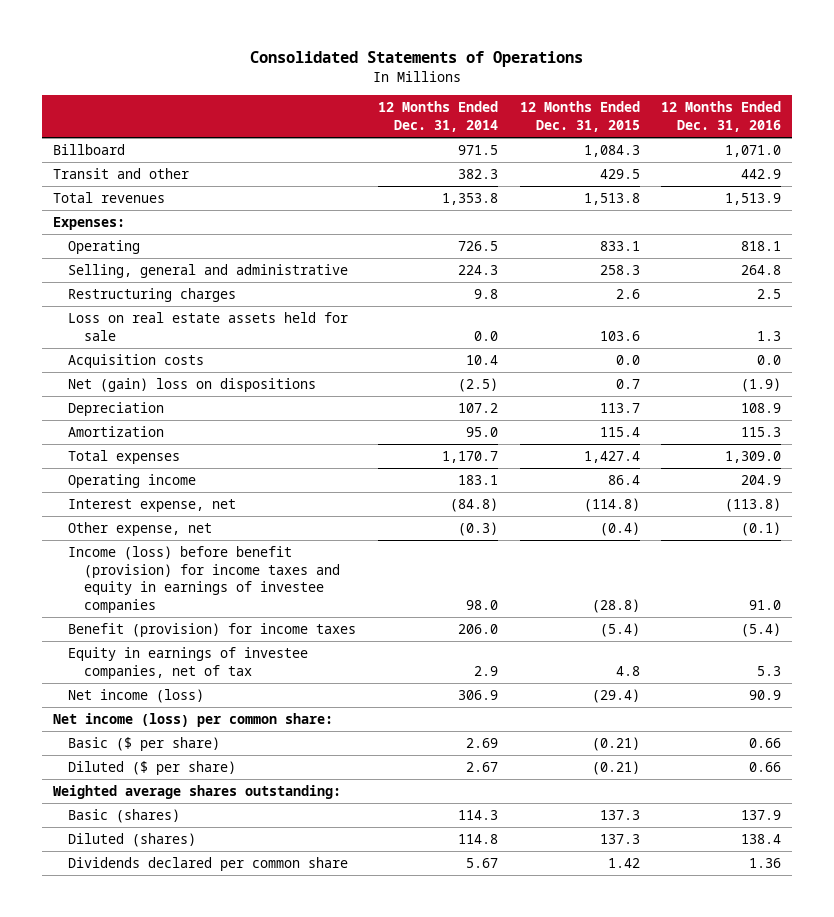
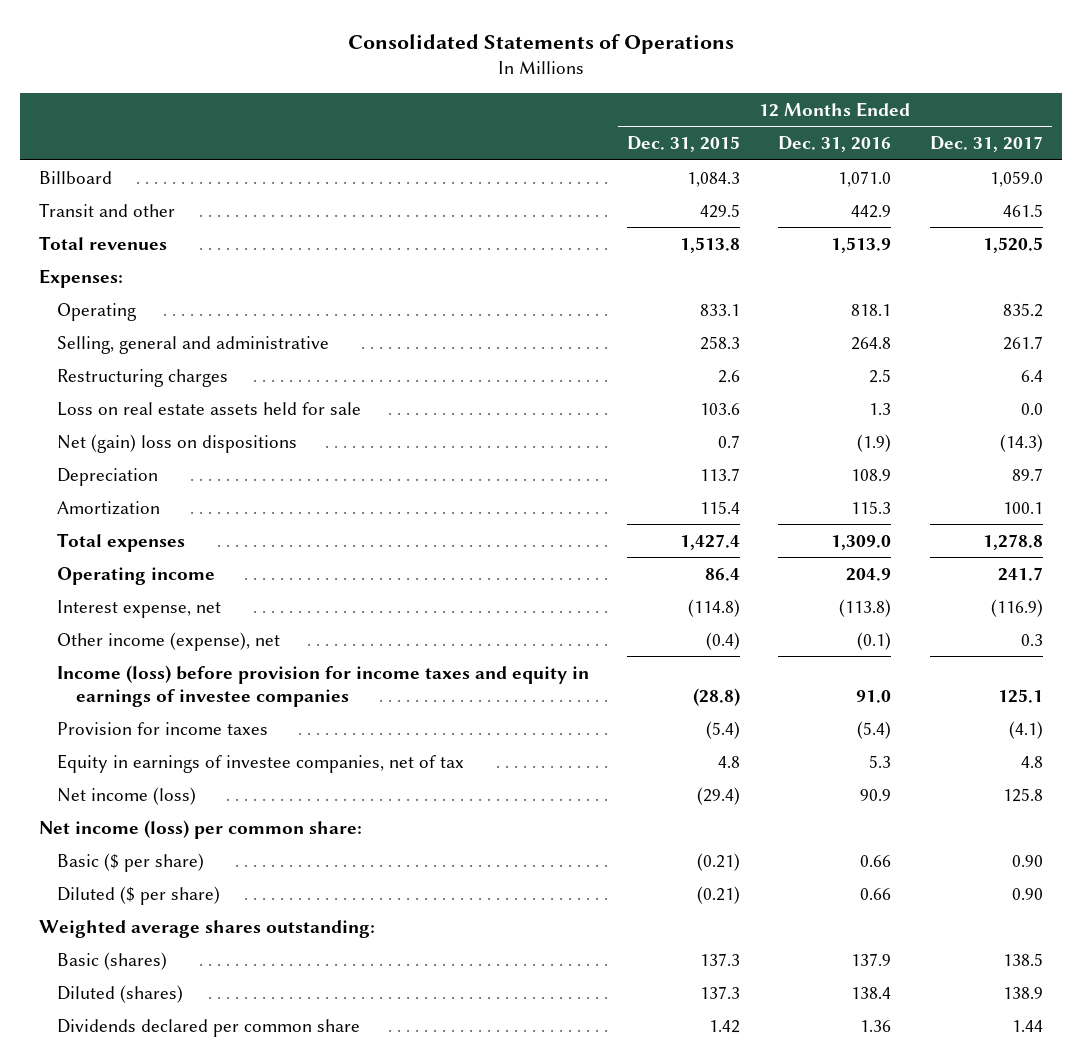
[378,101,499,132] 12 Months Ended Dec. 31, 2014 -> none
none -> [929,136,1043,153] Dec. 31, 2017
[68,353,205,368] Acquisition costs -> none
[68,521,213,536] Other expense, net -> [57,631,281,651] Other income (expense), net
[68,545,341,613] Income (loss) before benefit (provision) for income taxes and equity in earnings of investee companies -> [57,664,590,707] Income (loss) before provision for income taxes and equity in earnings of investee companies
[68,622,357,637] Benefit (provision) for income taxes -> [57,721,269,735] Provision for income taxes

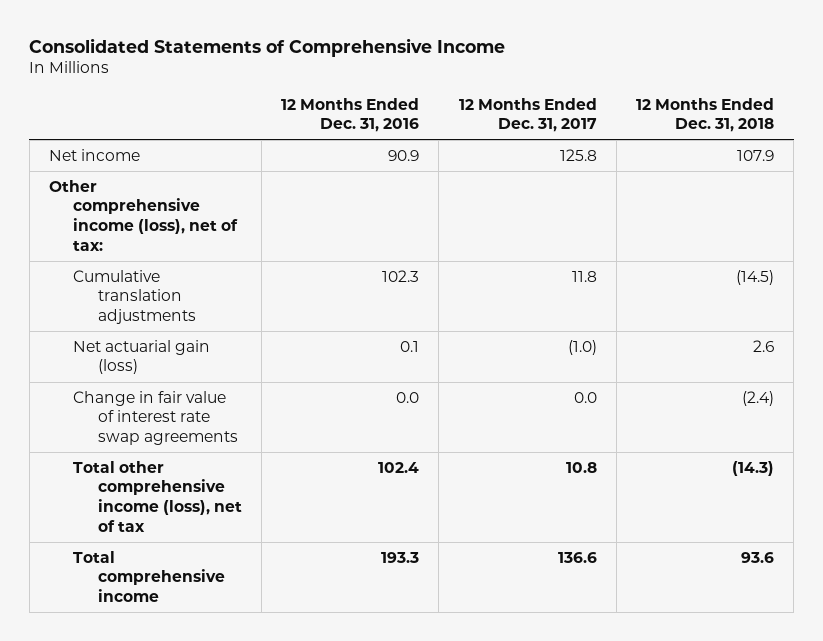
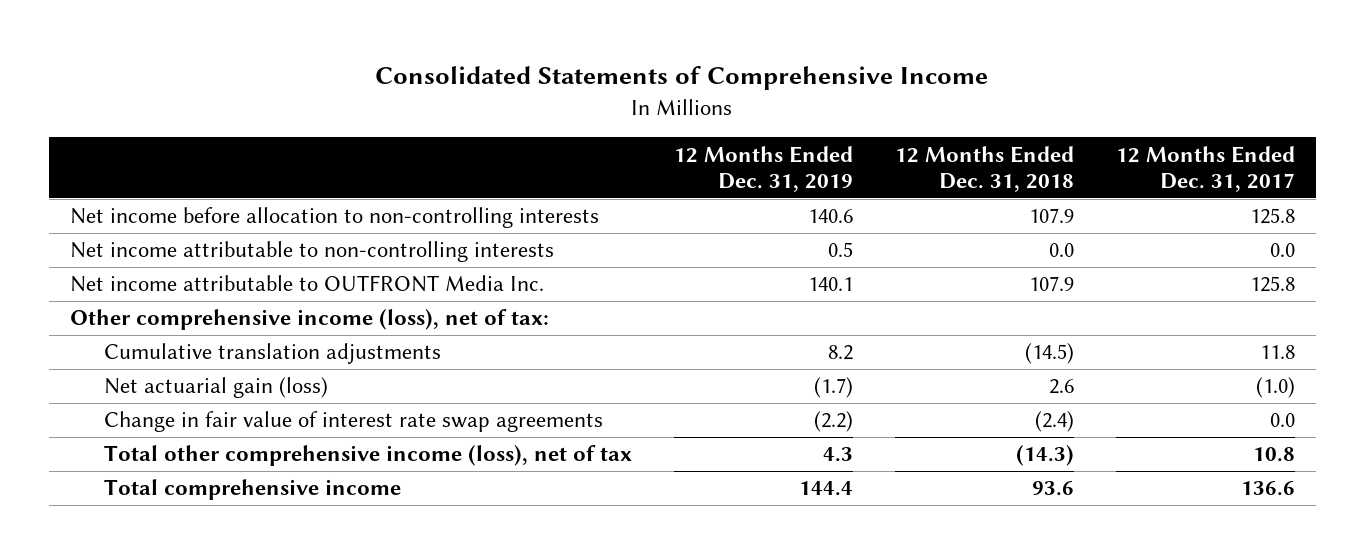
[281,97,420,133] 12 Months Ended Dec. 31, 2016 -> none
none -> [673,145,853,193] 12 Months Ended Dec. 31, 2019
none -> [69,207,599,229] Net income before allocation to non-controlling interests
none -> [69,241,554,263] Net income attributable to non-controlling interests
[48,148,140,161] Net income -> [69,275,544,293] Net income attributable to OUTFRONT Media Inc.

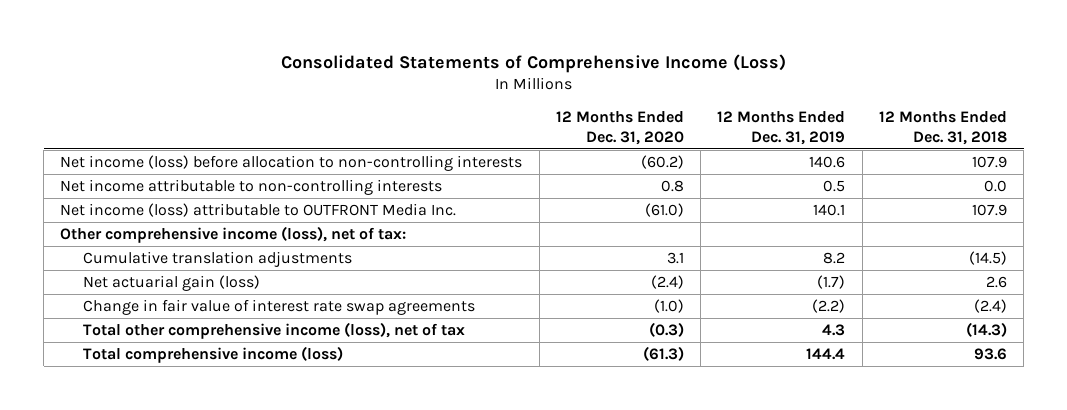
[375,66,989,91] Consolidated Statements of Comprehensive Income -> [280,54,786,74] Consolidated Statements of Comprehensive Income (Loss)
[1116,145,1296,193] 12 Months Ended Dec. 31, 2017 -> none
none -> [555,110,684,145] 12 Months Ended Dec. 31, 2020
[69,207,599,229] Net income before allocation to non-controlling interests -> [60,154,523,171] Net income (loss) before allocation to non-controlling interests
[69,275,544,293] Net income attributable to OUTFRONT Media Inc. -> [60,202,457,217] Net income (loss) attributable to OUTFRONT Media Inc.
[103,479,401,501] Total comprehensive income -> [82,345,343,363] Total comprehensive income (loss)

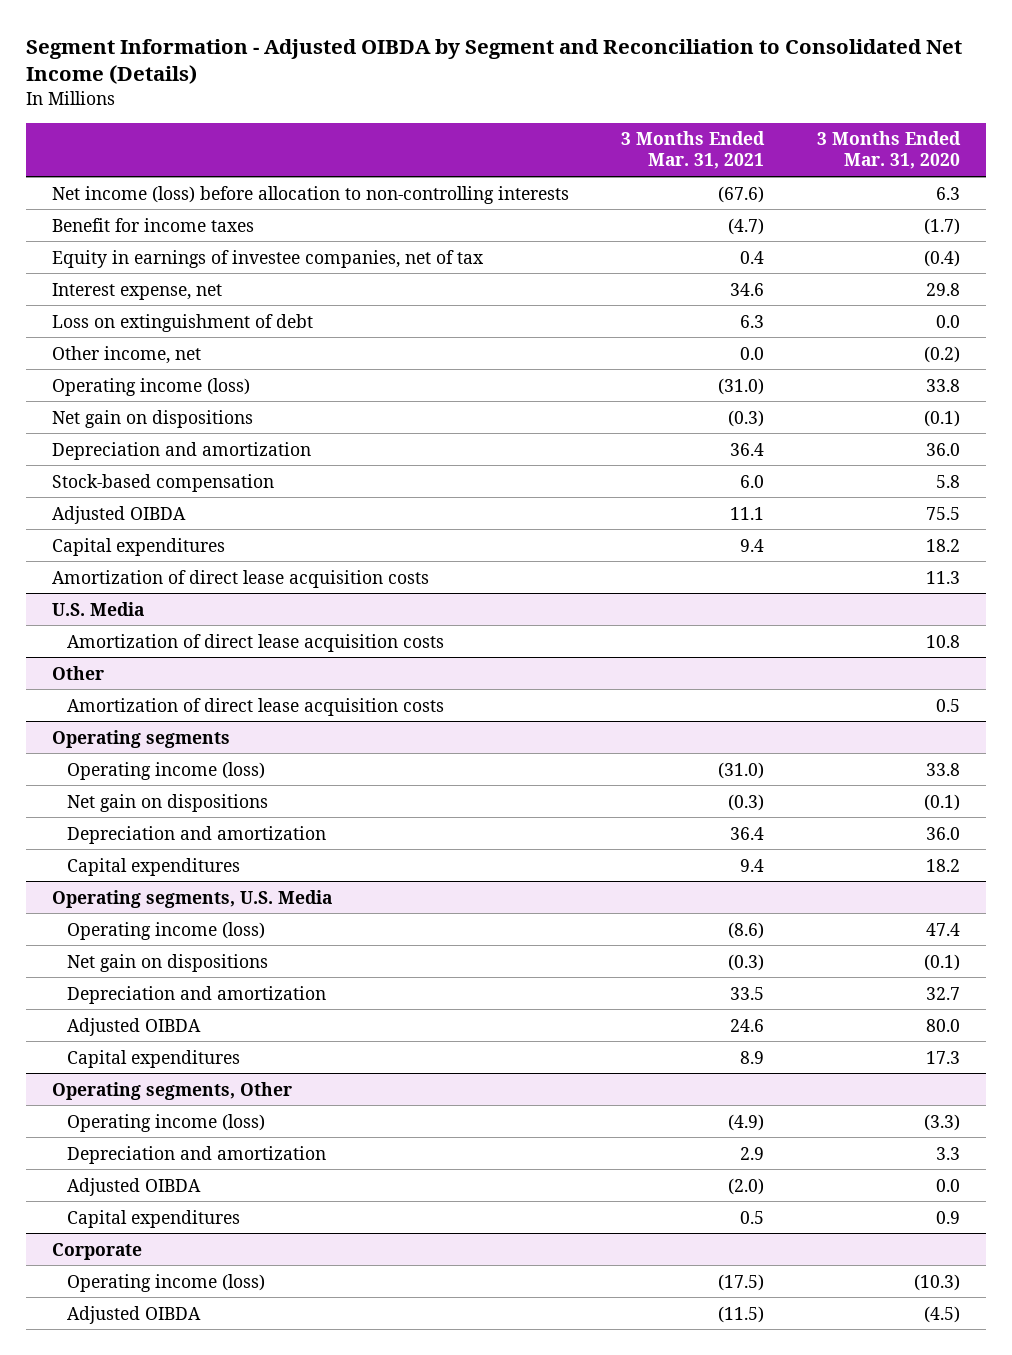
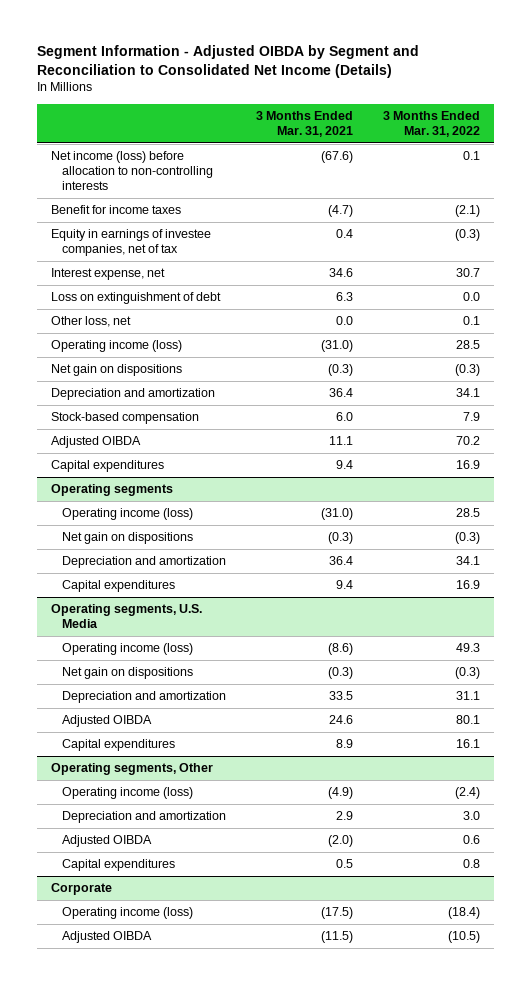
[816,131,961,170] 3 Months Ended Mar. 31, 2020 -> none
none -> [382,110,480,138] 3 Months Ended Mar. 31, 2022
[52,345,202,364] Other income, net -> [51,316,132,328] Other loss, net
[52,569,430,588] Amortization of direct lease acquisition costs -> none
[52,601,145,616] U.S. Media -> none
[66,633,444,652] Amortization of direct lease acquisition costs -> none
[52,665,105,680] Other -> none
[66,697,444,716] Amortization of direct lease acquisition costs -> none

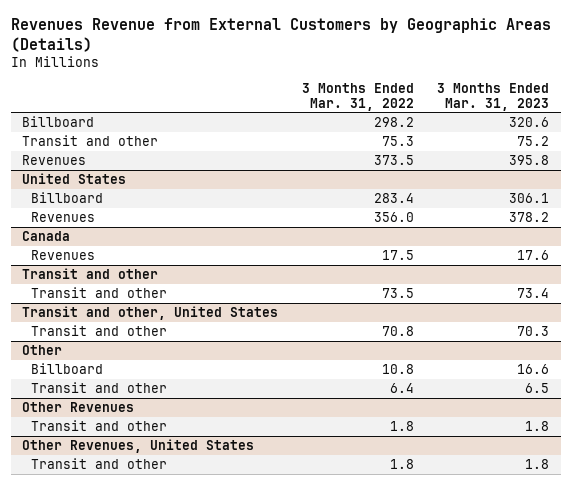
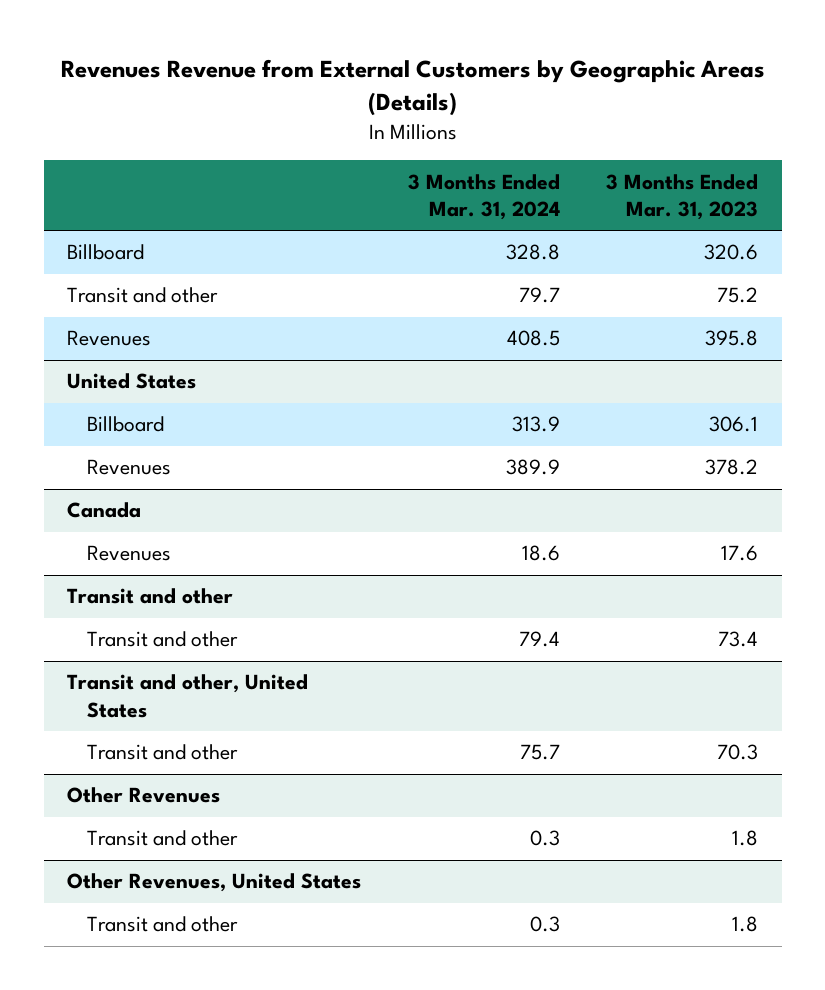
[301,83,414,111] 3 Months Ended Mar. 31, 2022 -> none
none -> [407,173,560,220] 3 Months Ended Mar. 31, 2024
[22,344,63,355] Other -> none
[31,362,104,374] Billboard -> none
[31,381,168,393] Transit and other -> none

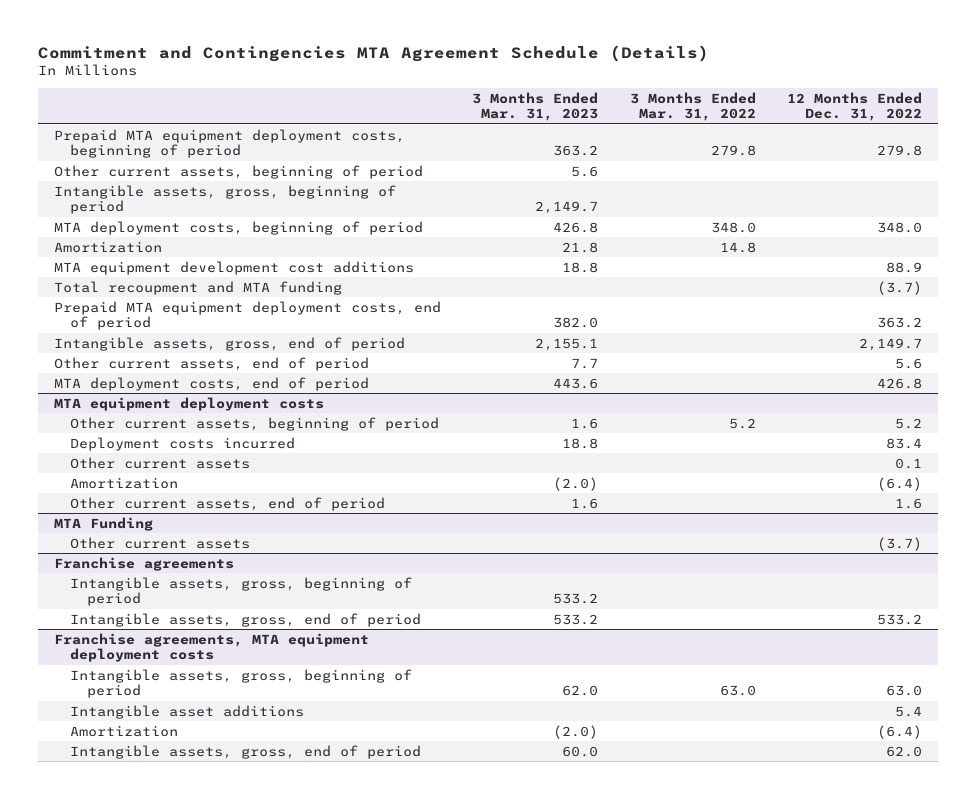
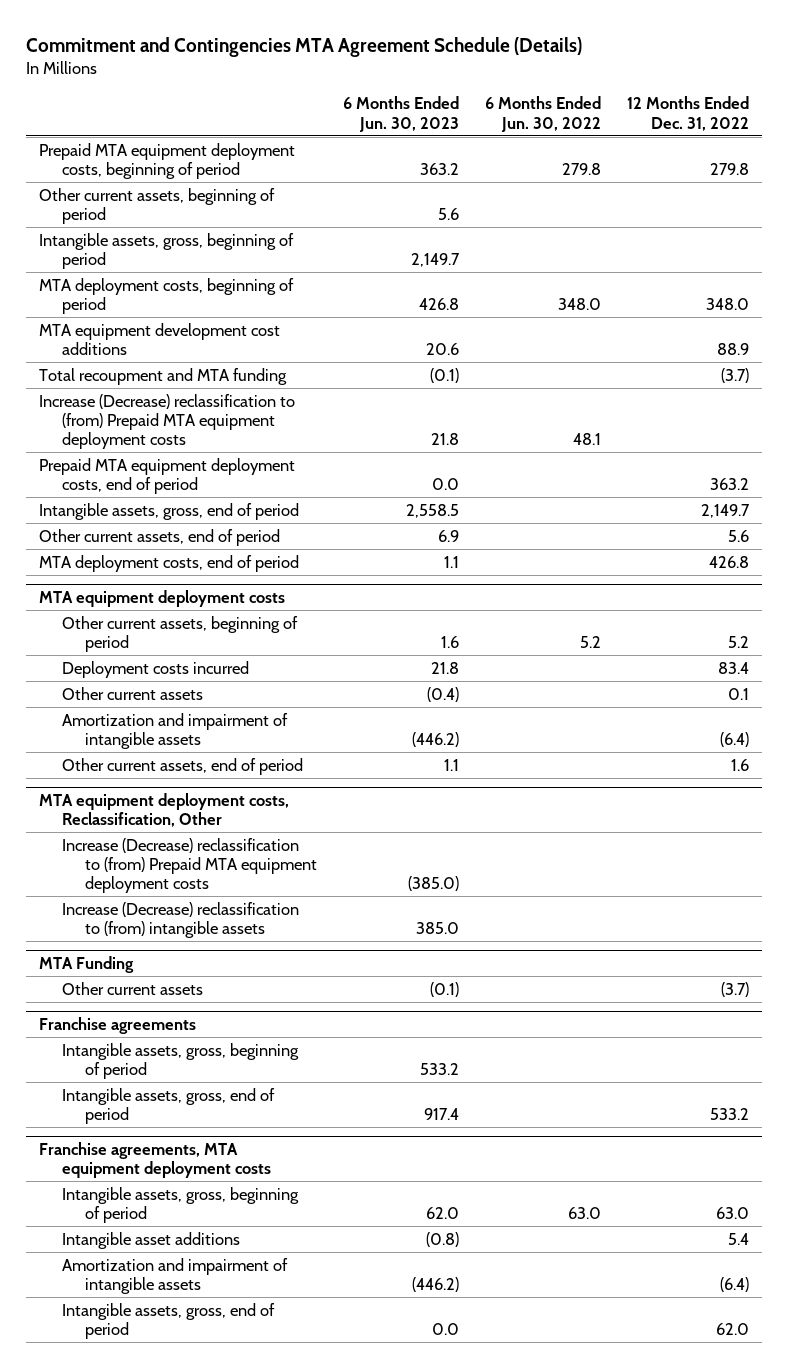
[472,91,599,122] 3 Months Ended Mar. 31, 2023 -> none
[629,91,756,122] 3 Months Ended Mar. 31, 2022 -> none
none -> [343,96,460,132] 6 Months Ended Jun. 30, 2023
none -> [485,96,602,132] 6 Months Ended Jun. 30, 2022
[53,240,162,253] Amortization -> none
none -> [39,393,296,449] Increase (Decrease) reclassification to (from) Prepaid MTA equipment deployment costs
[70,476,179,489] Amortization -> none
none -> [62,712,289,749] Amortization and impairment of intangible assets
none -> [39,793,290,828] MTA equipment deployment costs, Reclassification, Other
none -> [62,837,318,893] Increase (Decrease) reclassification to (from) Prepaid MTA equipment deployment costs
none -> [62,901,300,938] Increase (Decrease) reclassification to (from) intangible assets
[70,724,179,737] Amortization -> none
none -> [62,1257,289,1294] Amortization and impairment of intangible assets

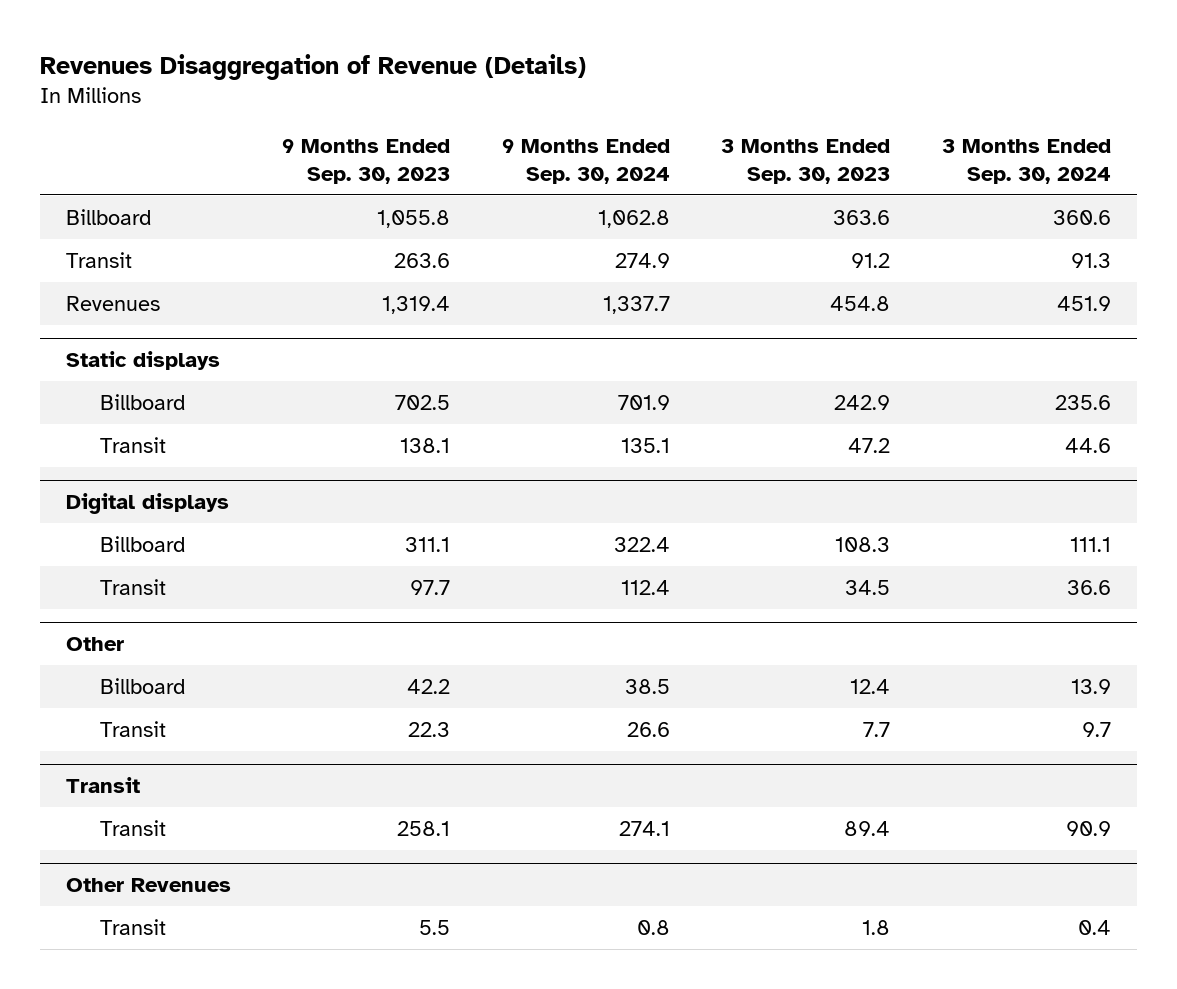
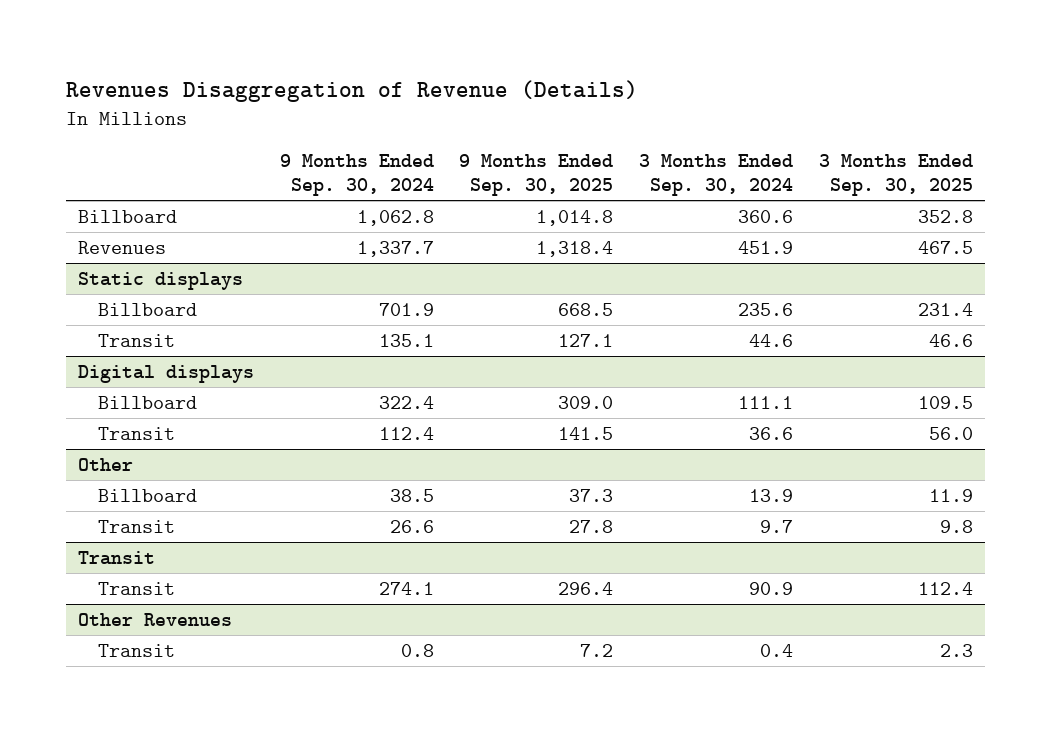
[282,139,451,184] 9 Months Ended Sep. 30, 2023 -> none
[721,139,891,184] 3 Months Ended Sep. 30, 2023 -> none
none -> [459,154,614,196] 9 Months Ended Sep. 30, 2025
none -> [818,154,973,196] 3 Months Ended Sep. 30, 2025
[65,251,132,268] Transit -> none

